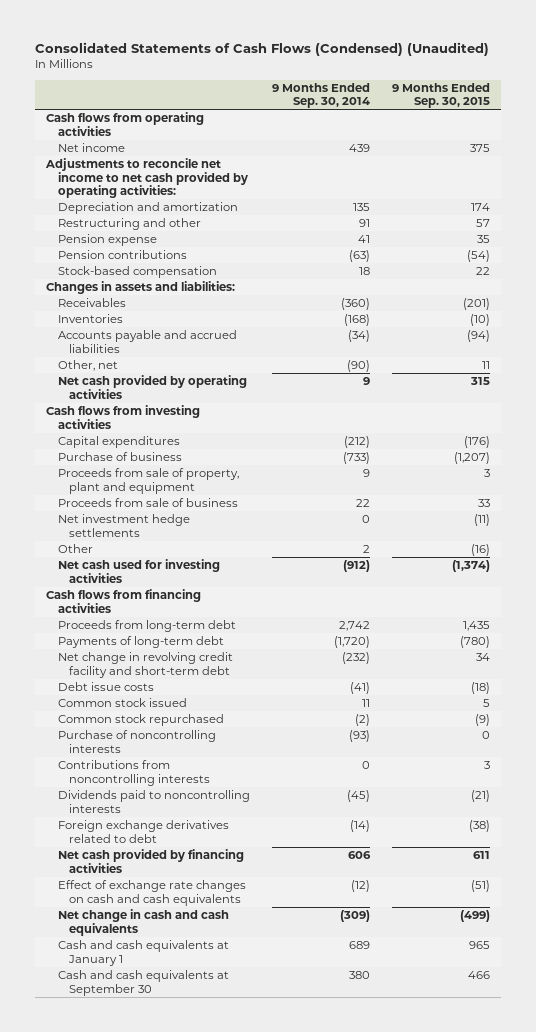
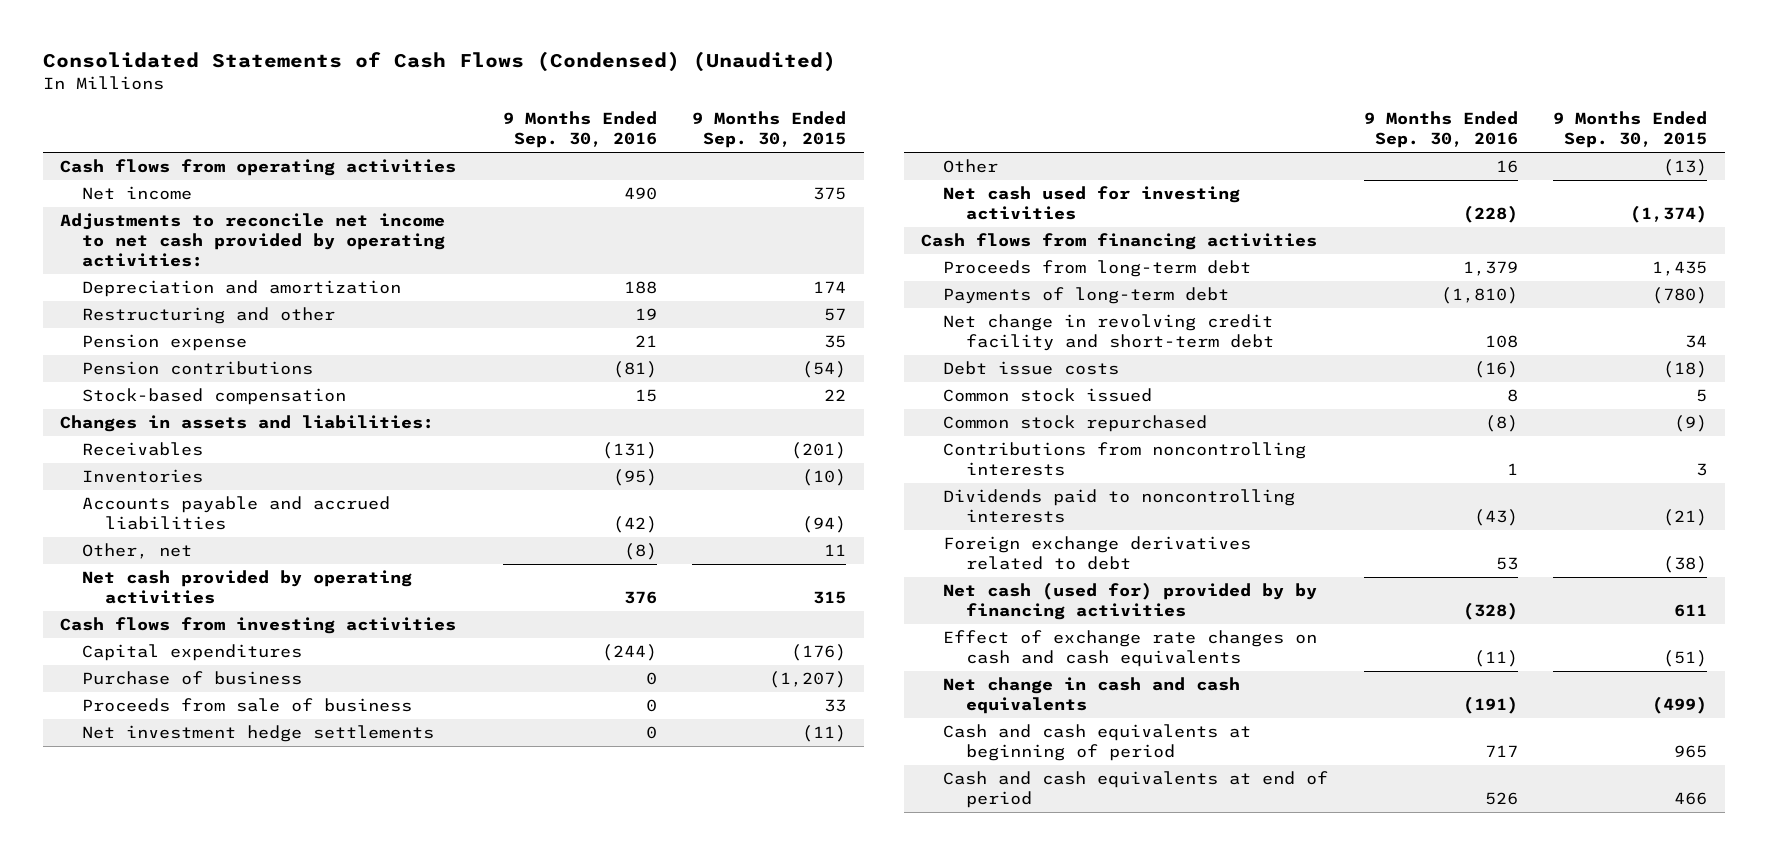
[271,82,370,109] 9 Months Ended Sep. 30, 2014 -> none
none -> [502,111,657,149] 9 Months Ended Sep. 30, 2016
[57,468,239,494] Proceeds from sale of property, plant and equipment -> none
[471,544,491,557] (16) -> [1662,159,1707,177] (13)
[57,730,216,753] Purchase of noncontrolling interests -> none
[57,849,244,873] Net cash provided by financing activities -> [943,582,1318,621] Net cash (used for) provided by by financing activities
[57,940,229,966] Cash and cash equivalents at January 1 -> [943,724,1252,762] Cash and cash equivalents at beginning of period
[57,970,229,996] Cash and cash equivalents at September 30 -> [943,771,1329,809] Cash and cash equivalents at end of period

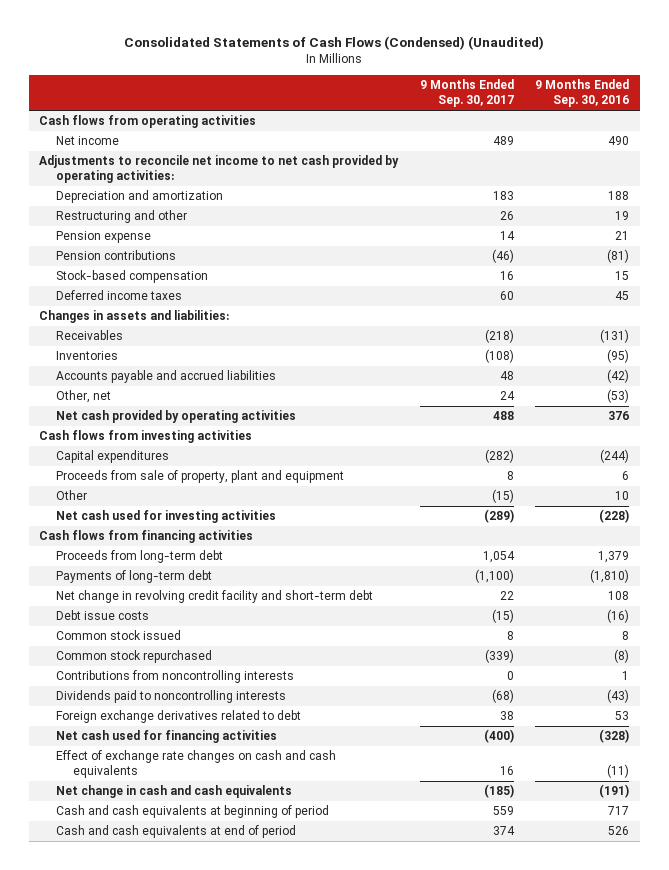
[691,111,846,149] 9 Months Ended Sep. 30, 2015 -> none
none -> [419,79,514,108] 9 Months Ended Sep. 30, 2017
none -> [56,290,183,301] Deferred income taxes
[623,543,657,561] (8) -> [607,389,630,404] (53)
[82,671,303,686] Purchase of business -> none
[82,698,413,713] Proceeds from sale of business -> none
[82,725,435,743] Net investment hedge settlements -> none
none -> [56,470,345,484] Proceeds from sale of property, plant and equipment
[1495,160,1518,174] 16 -> [615,491,630,501] 10
[943,582,1318,621] Net cash (used for) provided by by financing activities -> [56,730,278,744] Net cash used for financing activities

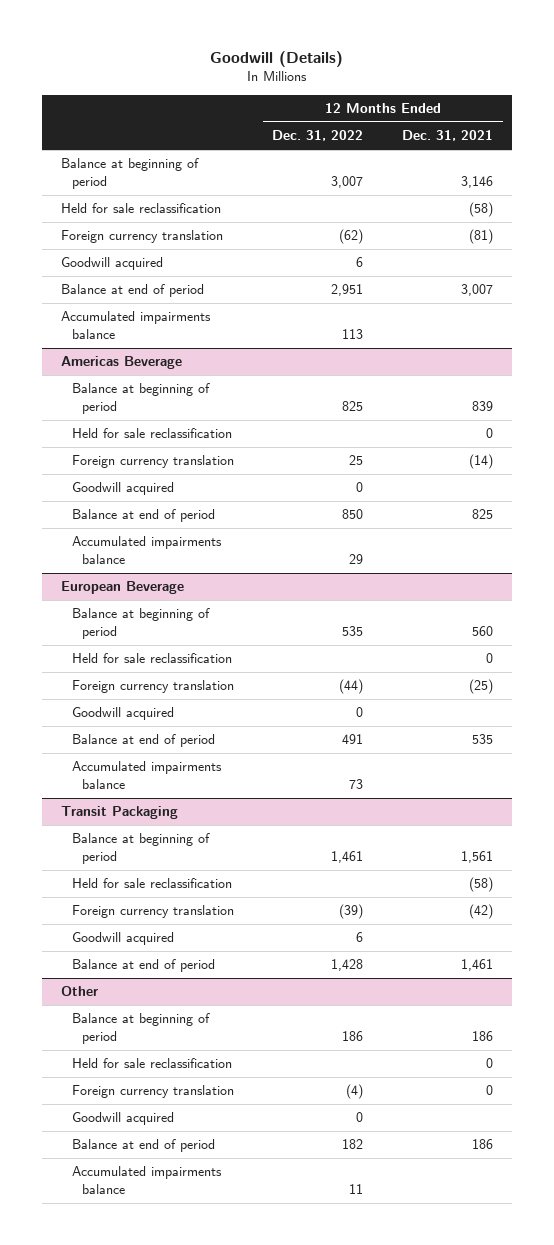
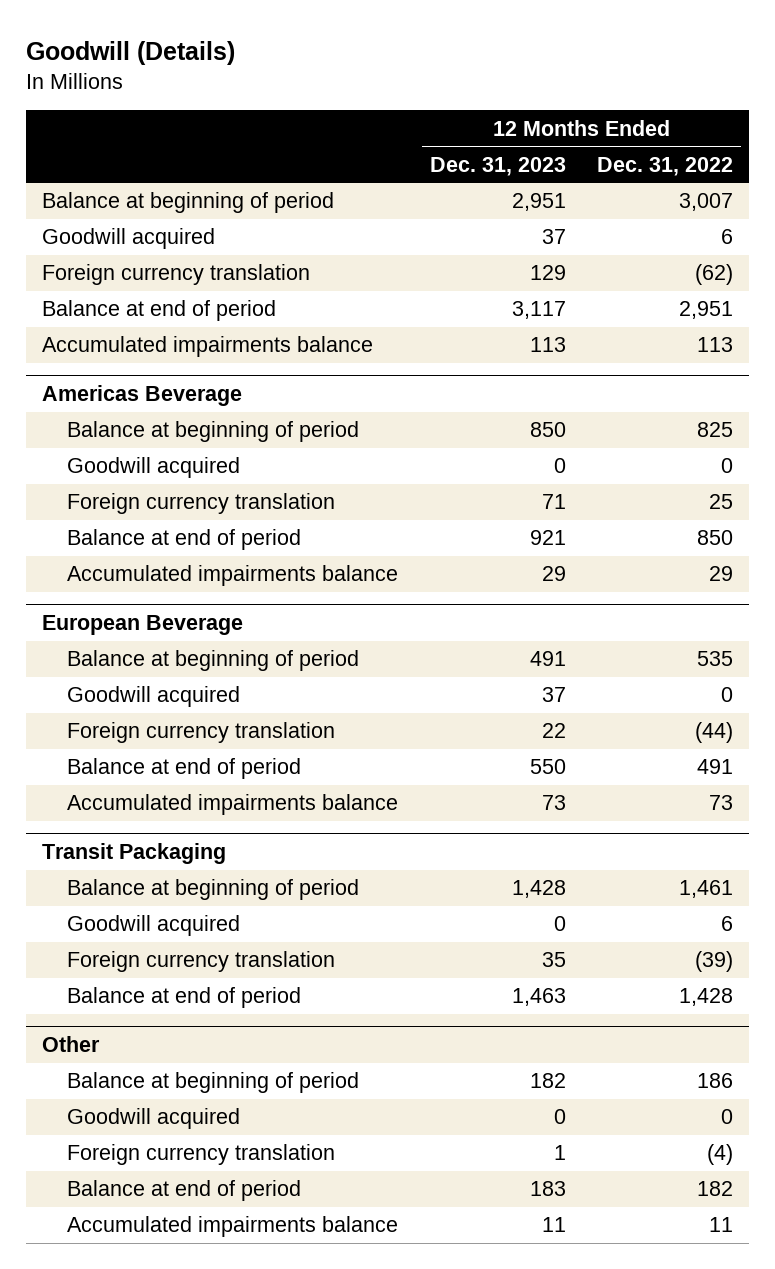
[401,130,493,142] Dec. 31, 2021 -> none
none -> [429,156,566,176] Dec. 31, 2023
[60,203,221,214] Held for sale reclassification -> none
[60,230,223,244] Foreign currency translation -> [41,264,310,286] Foreign currency translation
[71,428,232,439] Held for sale reclassification -> none
[71,455,234,469] Foreign currency translation -> [67,493,336,515] Foreign currency translation
[71,653,232,664] Held for sale reclassification -> none
[71,680,234,694] Foreign currency translation -> [67,722,336,744] Foreign currency translation
[71,878,232,889] Held for sale reclassification -> none
[71,905,234,919] Foreign currency translation -> [67,951,336,973] Foreign currency translation
[71,1058,232,1069] Held for sale reclassification -> none
[71,1085,234,1099] Foreign currency translation -> [67,1144,336,1166] Foreign currency translation

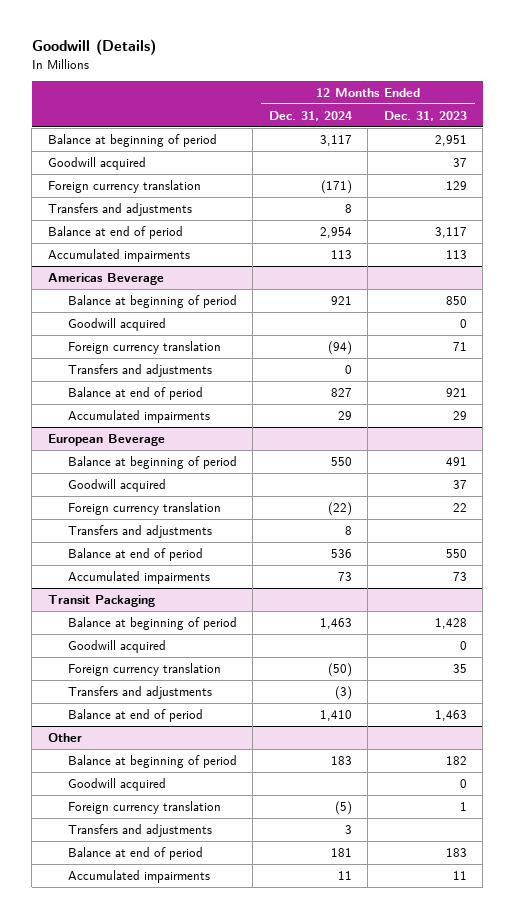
[597,156,734,176] Dec. 31, 2022 -> none
none -> [268,110,352,121] Dec. 31, 2024
none -> [47,202,192,216] Transfers and adjustments
[41,336,373,358] Accumulated impairments balance -> [47,248,190,262] Accumulated impairments
none -> [67,363,212,377] Transfers and adjustments
[67,565,399,587] Accumulated impairments balance -> [67,409,210,423] Accumulated impairments
none -> [67,524,212,538] Transfers and adjustments
[67,794,399,816] Accumulated impairments balance -> [67,570,210,584] Accumulated impairments
none -> [67,685,212,699] Transfers and adjustments
none -> [67,823,212,837] Transfers and adjustments
[67,1216,399,1238] Accumulated impairments balance -> [67,869,210,883] Accumulated impairments

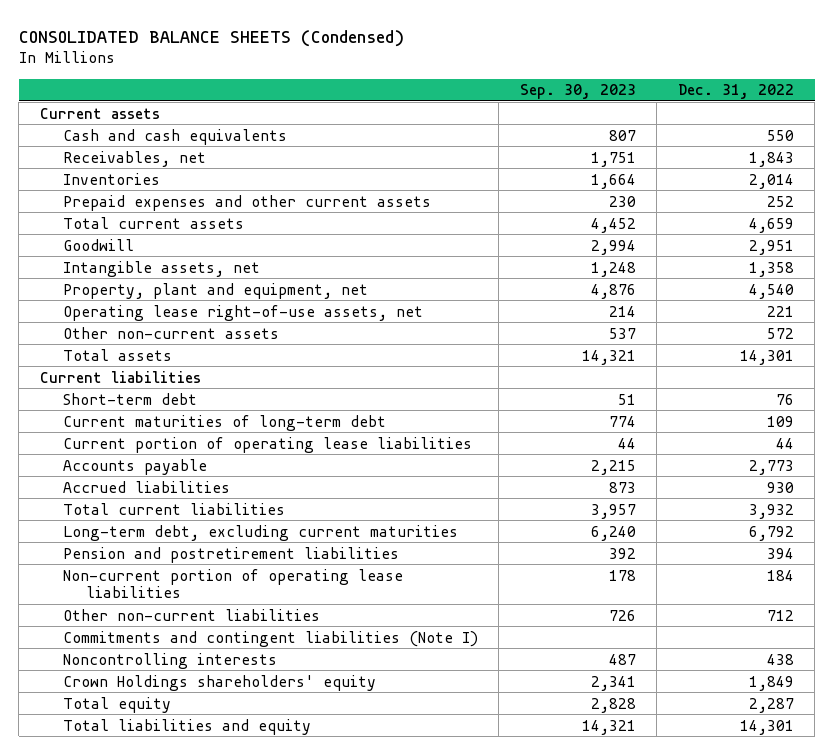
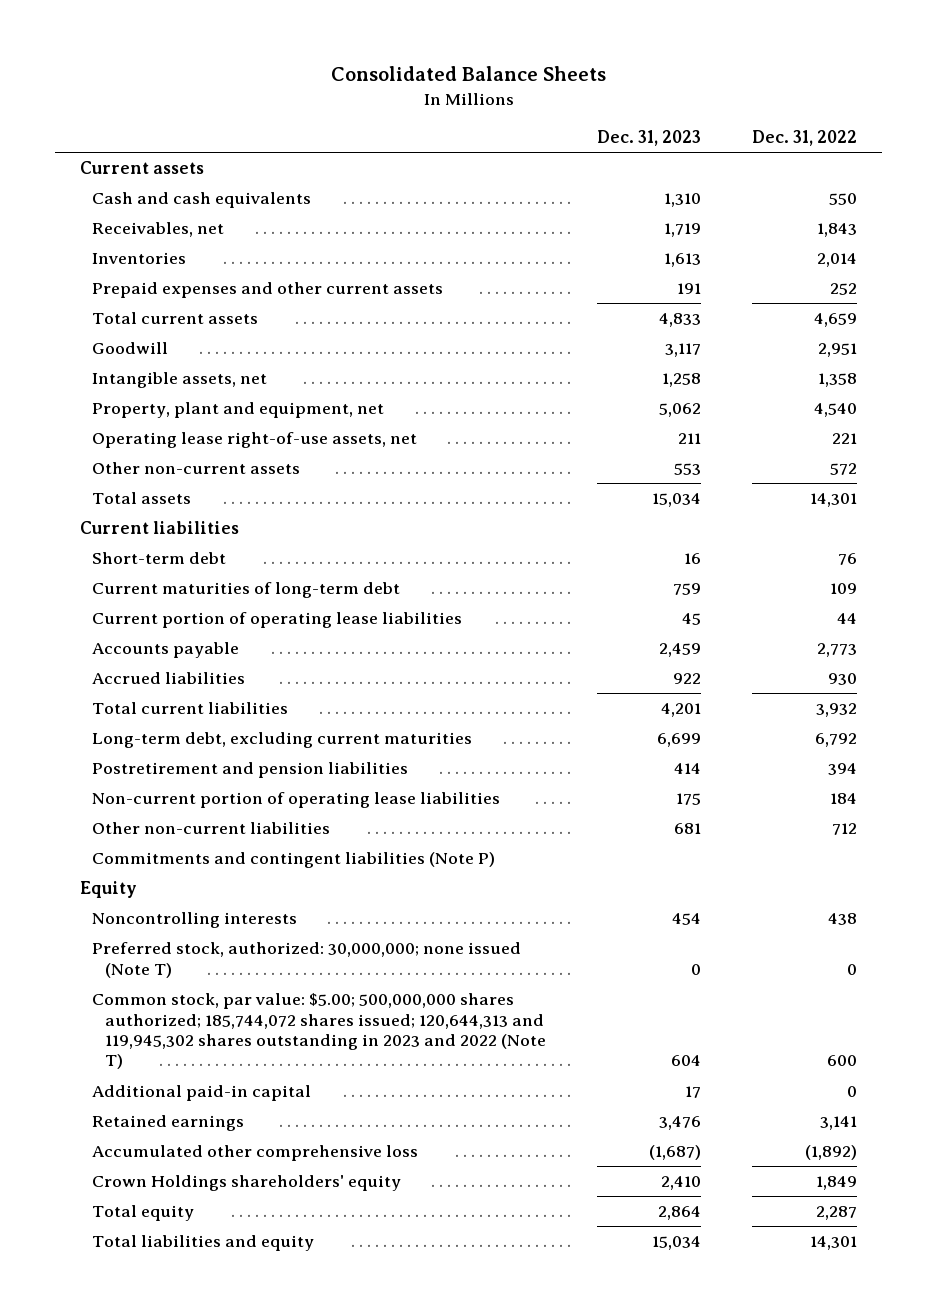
[18,29,404,47] CONSOLIDATED BALANCE SHEETS (Condensed) -> [330,66,606,82] Consolidated Balance Sheets
[519,84,636,100] Sep. 30, 2023 -> none
none -> [596,130,701,147] Dec. 31, 2023
[62,546,399,563] Pension and postretirement liabilities -> [92,762,409,779] Postretirement and pension liabilities
[62,630,478,647] Commitments and contingent liabilities (Note I) -> [92,852,496,869] Commitments and contingent liabilities (Note P)
none -> [80,881,138,899] Equity
none -> [92,942,522,978] Preferred stock, authorized: 30,000,000; none issued (Note T)
none -> [92,993,546,1070] Common stock, par value: $5.00; 500,000,000 shares authorized; 185,744,072 shares issued; 120,644,313 and 119,945,302 shares outstanding in 2023 and 2022 (Note T)
none -> [92,1085,312,1102] Additional paid-in capital
none -> [92,1115,245,1132] Retained earnings
none -> [92,1145,419,1162] Accumulated other comprehensive loss

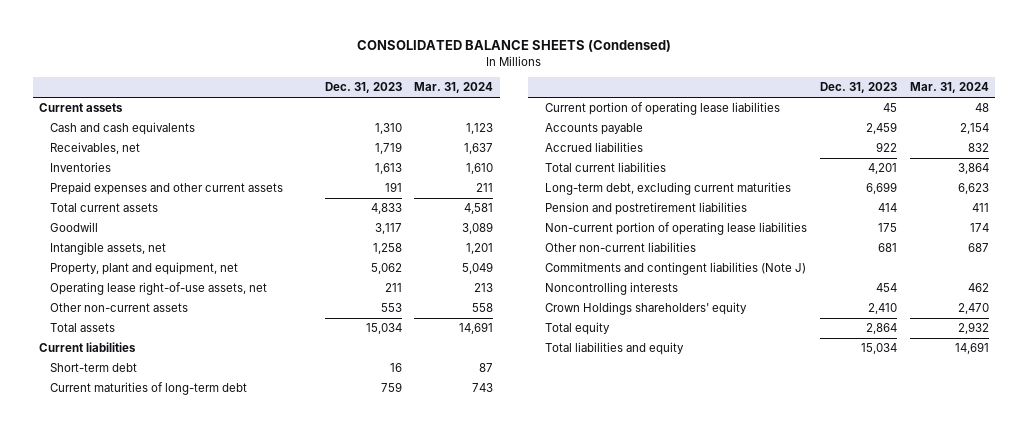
[330,66,606,82] Consolidated Balance Sheets -> [356,40,671,53] CONSOLIDATED BALANCE SHEETS (Condensed)
[751,130,857,147] Dec. 31, 2022 -> none
none -> [414,82,494,94] Mar. 31, 2024
[92,762,409,779] Postretirement and pension liabilities -> [545,202,748,216] Pension and postretirement liabilities
[80,881,138,899] Equity -> none
[92,852,496,869] Commitments and contingent liabilities (Note P) -> [545,262,807,276] Commitments and contingent liabilities (Note J)
[92,942,522,978] Preferred stock, authorized: 30,000,000; none issued (Note T) -> none
[92,993,546,1070] Common stock, par value: $5.00; 500,000,000 shares authorized; 185,744,072 shares issued; 120,644,313 and 119,945,302 shares outstanding in 2023 and 2022 (Note T) -> none
[92,1085,312,1102] Additional paid-in capital -> none
[92,1115,245,1132] Retained earnings -> none
[92,1145,419,1162] Accumulated other comprehensive loss -> none

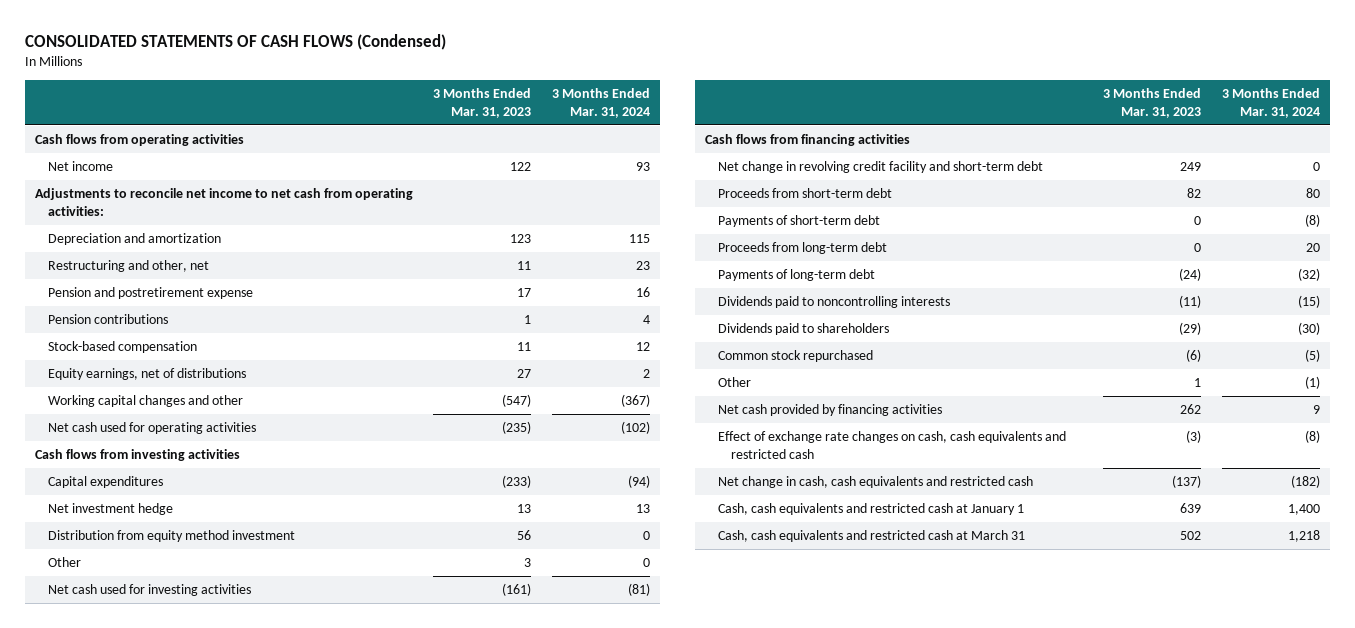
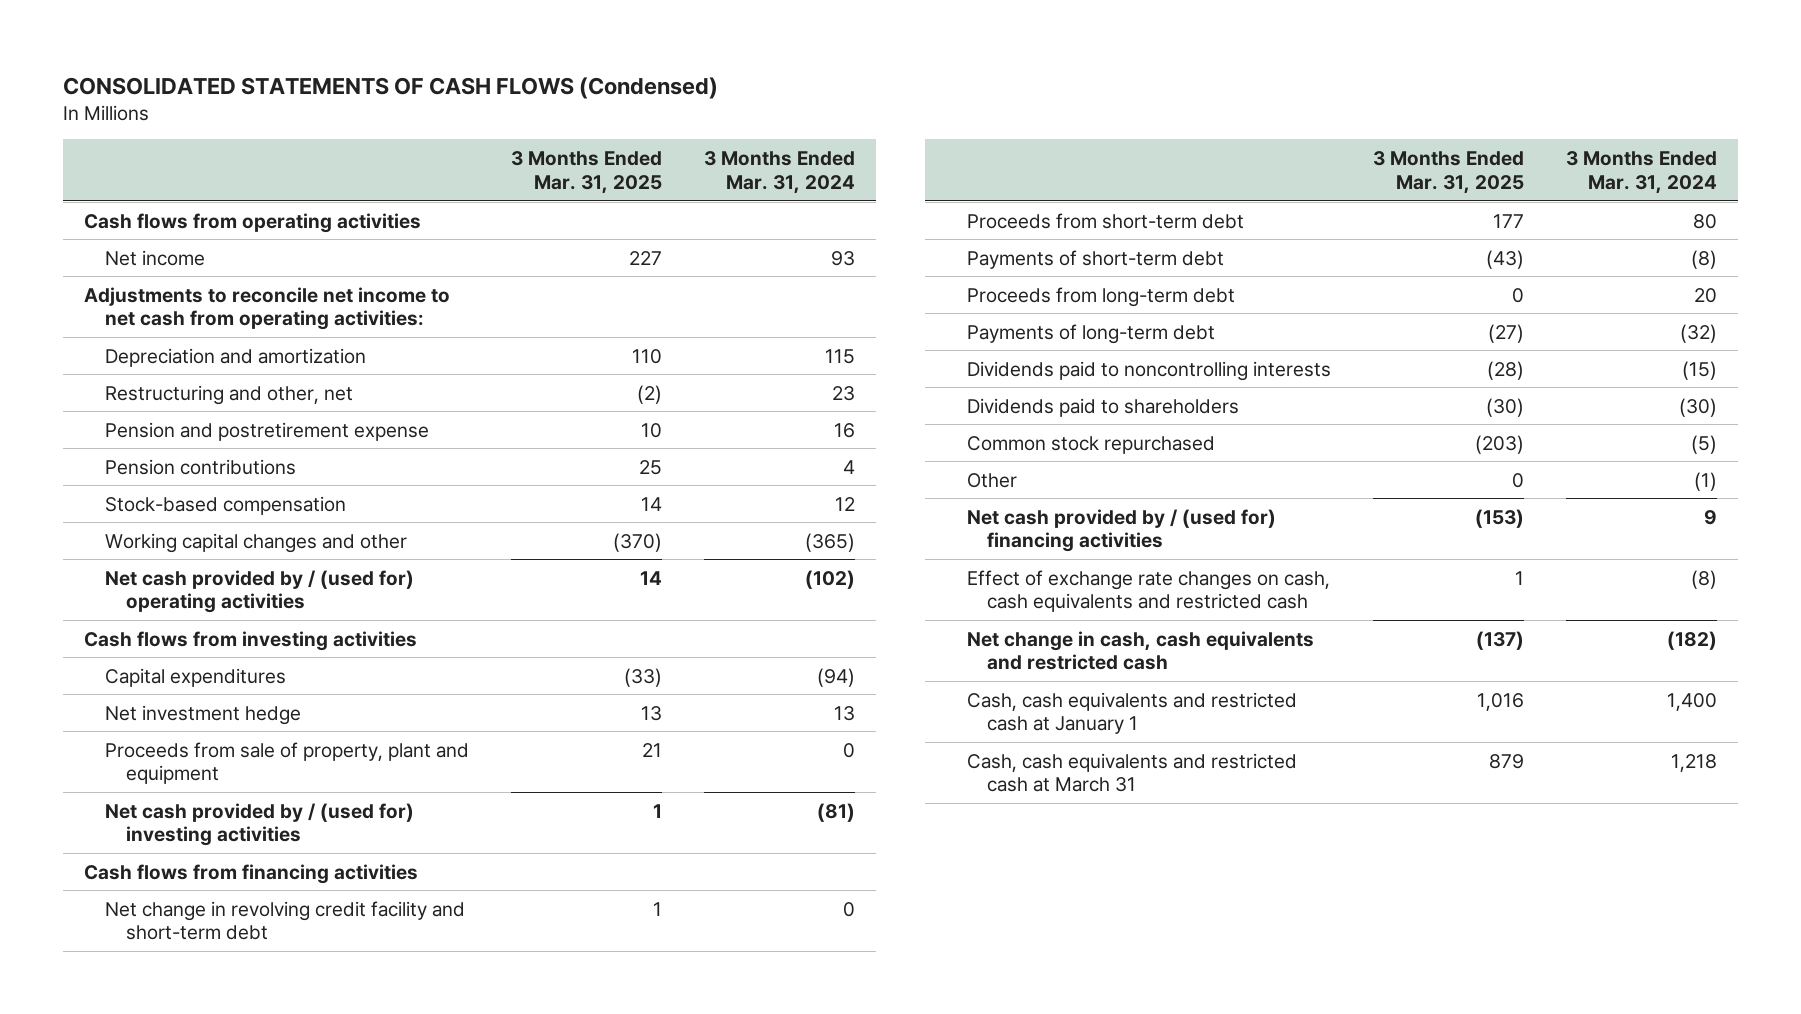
[433,88,532,119] 3 Months Ended Mar. 31, 2023 -> none
none -> [511,150,663,194] 3 Months Ended Mar. 31, 2025
[48,367,247,380] Equity earnings, net of distributions -> none
[620,393,650,407] (367) -> [805,532,856,552] (365)
[48,421,257,434] Net cash used for operating activities -> [105,569,415,614] Net cash provided by / (used for) operating activities
[48,529,296,542] Distribution from equity method investment -> none
[48,556,82,567] Other -> none
none -> [105,741,470,785] Proceeds from sale of property, plant and equipment
[48,583,252,596] Net cash used for investing activities -> [105,802,415,847] Net cash provided by / (used for) investing activities
[718,403,943,416] Net cash provided by financing activities -> [966,508,1276,553] Net cash provided by / (used for) financing activities

